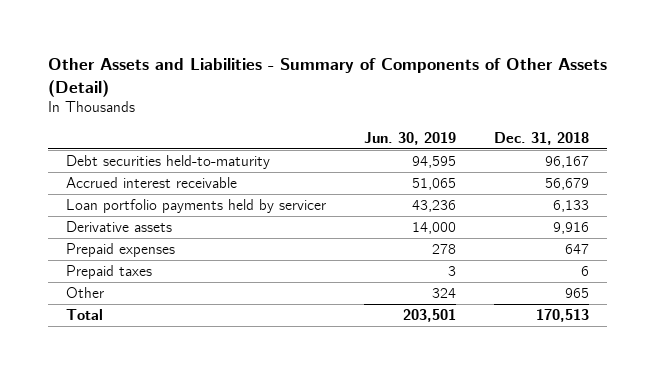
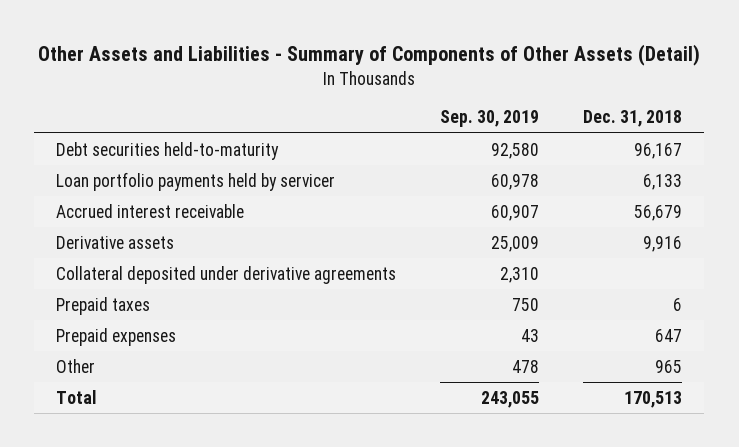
[363,131,456,145] Jun. 30, 2019 -> none
none -> [440,110,540,128] Sep. 30, 2019
[66,177,238,189] Accrued interest receivable -> [56,203,245,218] Accrued interest receivable
none -> [56,265,397,284] Collateral deposited under derivative agreements
[66,243,176,258] Prepaid expenses -> [56,327,177,346] Prepaid expenses

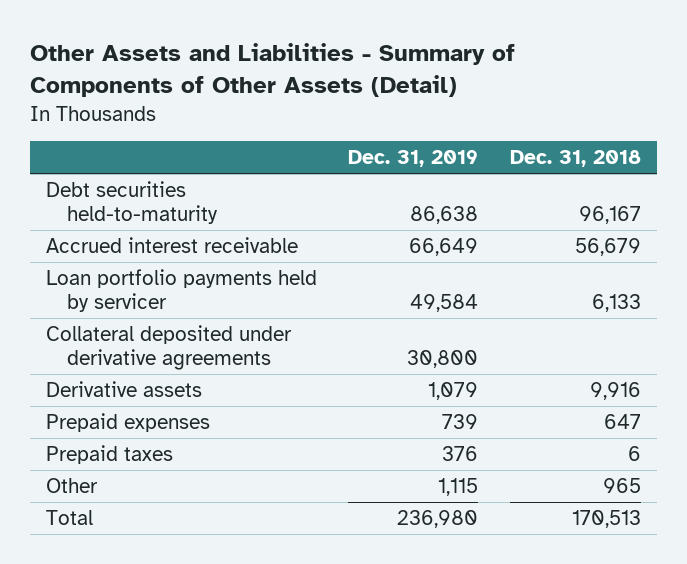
[440,110,540,128] Sep. 30, 2019 -> none
none -> [348,150,479,168] Dec. 31, 2019
[56,171,336,191] Loan portfolio payments held by servicer -> [45,269,317,313] Loan portfolio payments held by servicer
[56,235,175,249] Derivative assets -> [45,381,202,398] Derivative assets
[56,296,151,315] Prepaid taxes -> [45,445,173,465] Prepaid taxes

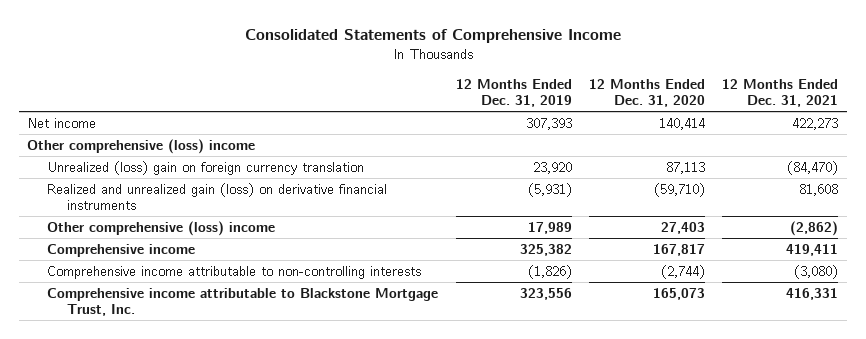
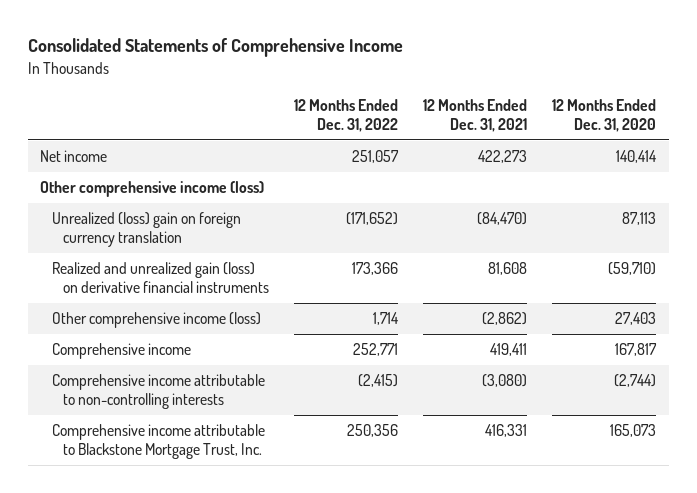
[455,79,572,108] 12 Months Ended Dec. 31, 2019 -> none
none -> [294,98,399,132] 12 Months Ended Dec. 31, 2022
[27,138,256,154] Other comprehensive (loss) income -> [40,181,265,198] Other comprehensive income (loss)
[47,220,276,236] Other comprehensive (loss) income -> [51,312,261,329] Other comprehensive income (loss)

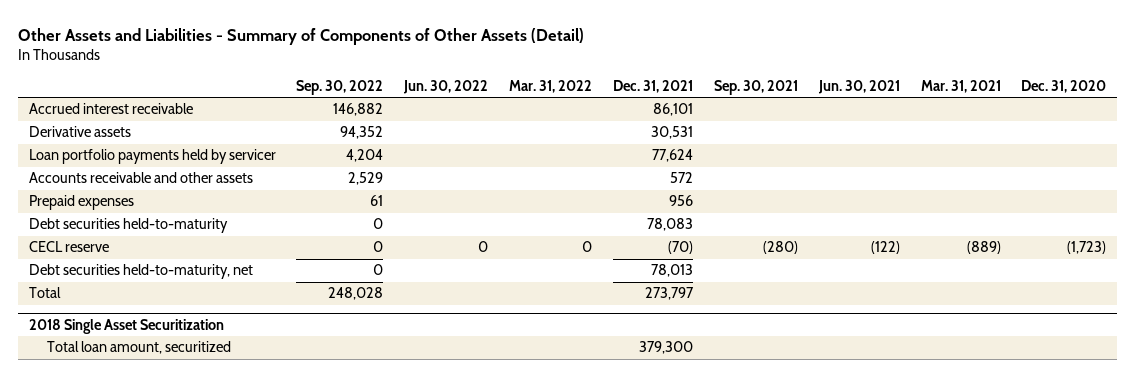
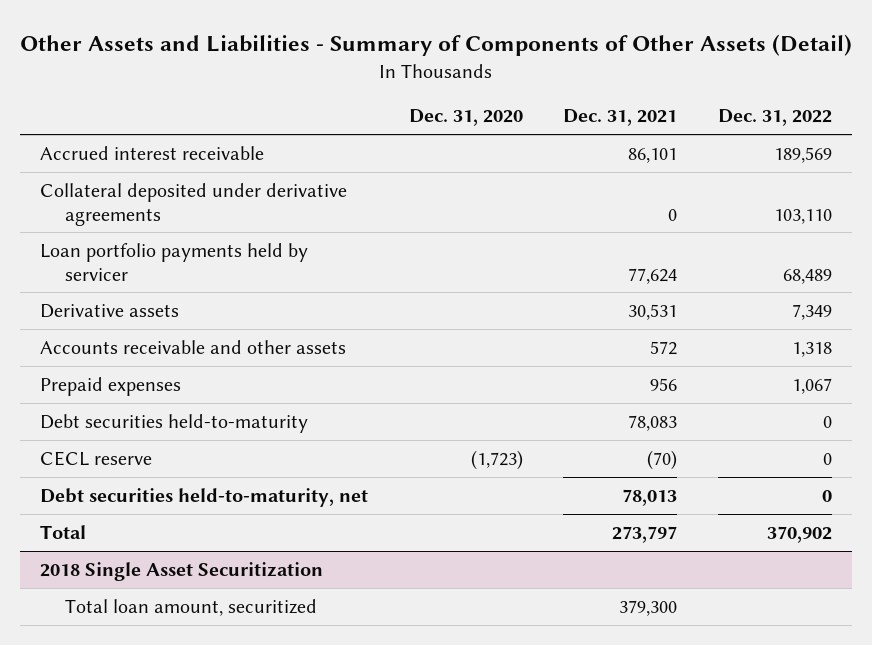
[296,79,384,95] Sep. 30, 2022 -> none
[403,79,489,94] Jun. 30, 2022 -> none
[509,79,593,93] Mar. 31, 2022 -> none
[713,79,798,95] Sep. 30, 2021 -> none
[817,79,900,94] Jun. 30, 2021 -> none
[920,79,1001,93] Mar. 31, 2021 -> none
none -> [718,109,833,127] Dec. 31, 2022
none -> [40,182,348,226] Collateral deposited under derivative agreements
[28,126,131,138] Derivative assets -> [40,303,180,318] Derivative assets

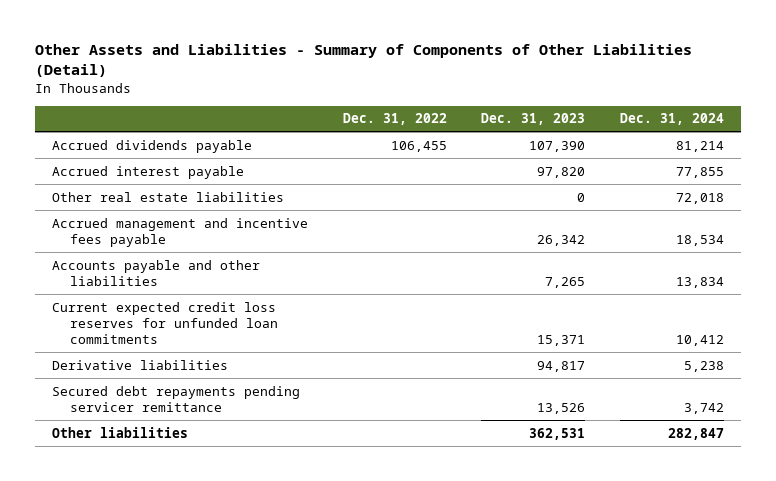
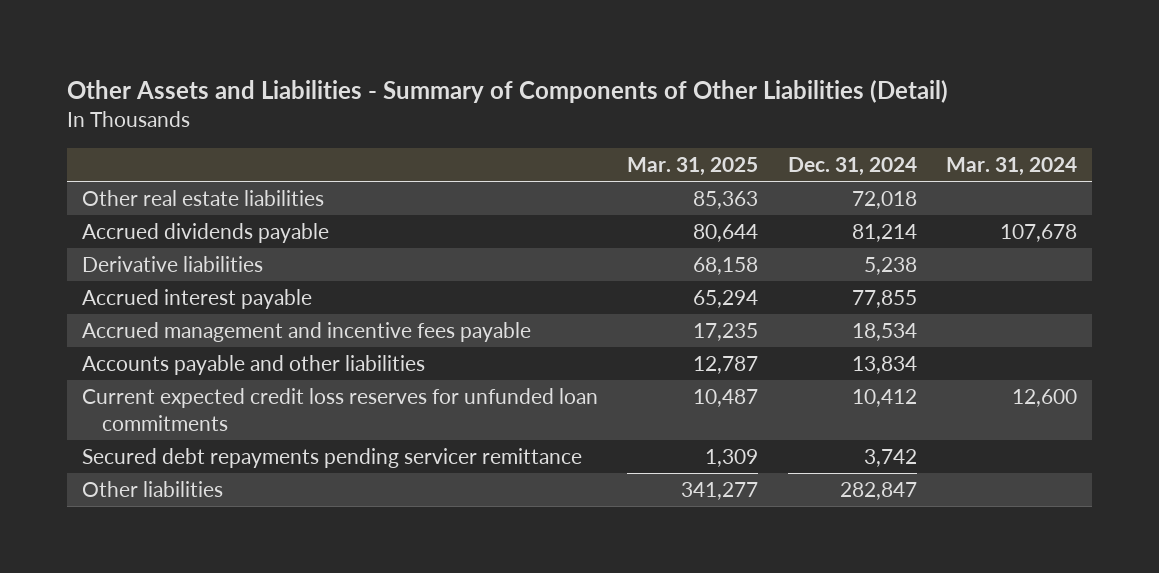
[342,113,447,126] Dec. 31, 2022 -> none
[481,113,586,126] Dec. 31, 2023 -> none
none -> [627,156,759,176] Mar. 31, 2025
none -> [946,156,1078,176] Mar. 31, 2024
[52,191,285,202] Other real estate liabilities -> [81,190,324,207] Other real estate liabilities
[52,359,229,370] Derivative liabilities -> [81,256,263,273] Derivative liabilities

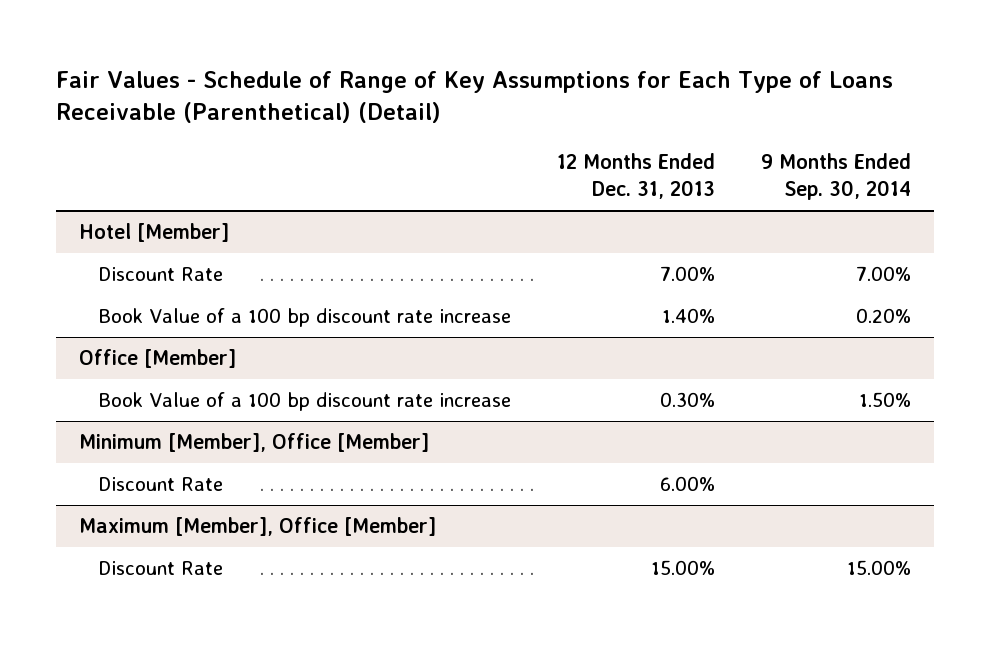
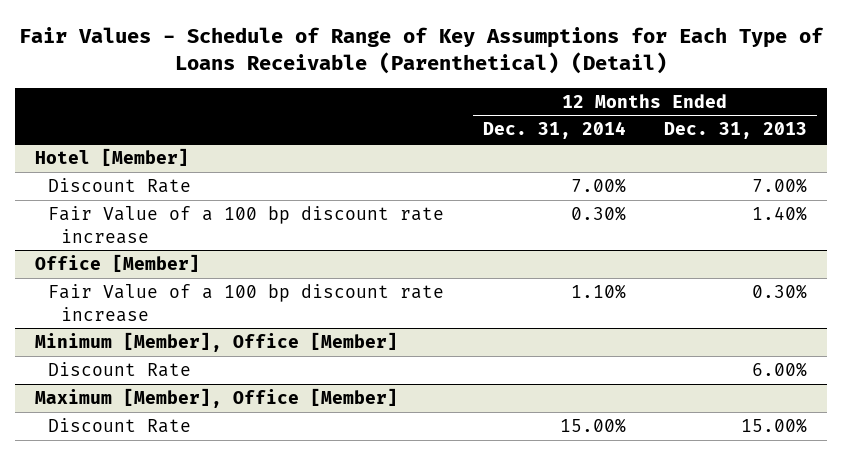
[760,153,911,201] 9 Months Ended Sep. 30, 2014 -> none
none -> [482,121,626,140] Dec. 31, 2014
[98,308,512,328] Book Value of a 100 bp discount rate increase -> [47,206,444,244] Fair Value of a 100 bp discount rate increase
[98,392,512,412] Book Value of a 100 bp discount rate increase -> [47,284,444,322] Fair Value of a 100 bp discount rate increase

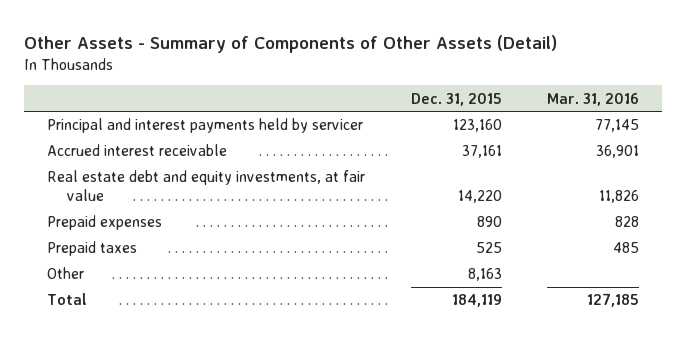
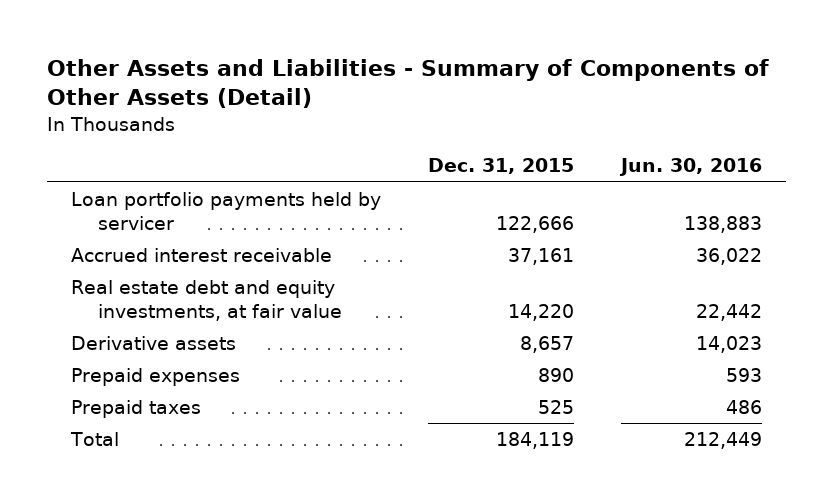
[24,34,558,53] Other Assets - Summary of Components of Other Assets (Detail) -> [46,59,769,109] Other Assets and Liabilities - Summary of Components of Other Assets (Detail)
[547,92,640,106] Mar. 31, 2016 -> none
none -> [619,158,763,177] Jun. 30, 2016
[47,118,364,134] Principal and interest payments held by servicer -> none
none -> [70,192,381,230] Loan portfolio payments held by servicer
none -> [70,336,236,351] Derivative assets
[47,267,85,280] Other -> none

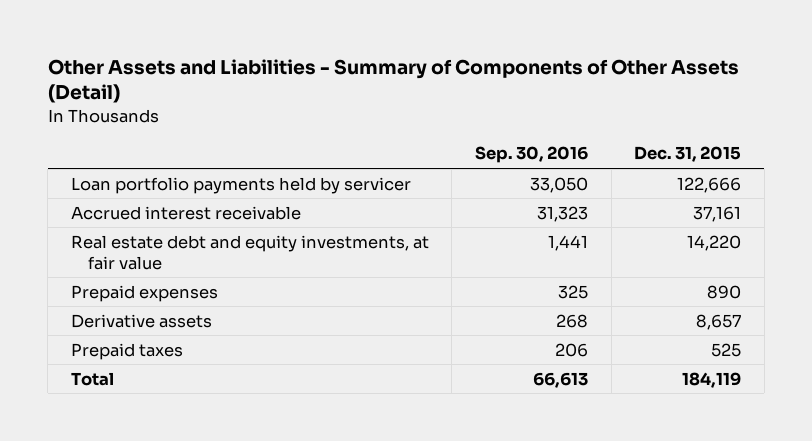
[619,158,763,177] Jun. 30, 2016 -> none
none -> [475,146,589,164] Sep. 30, 2016
[70,336,236,351] Derivative assets -> [70,313,212,328] Derivative assets

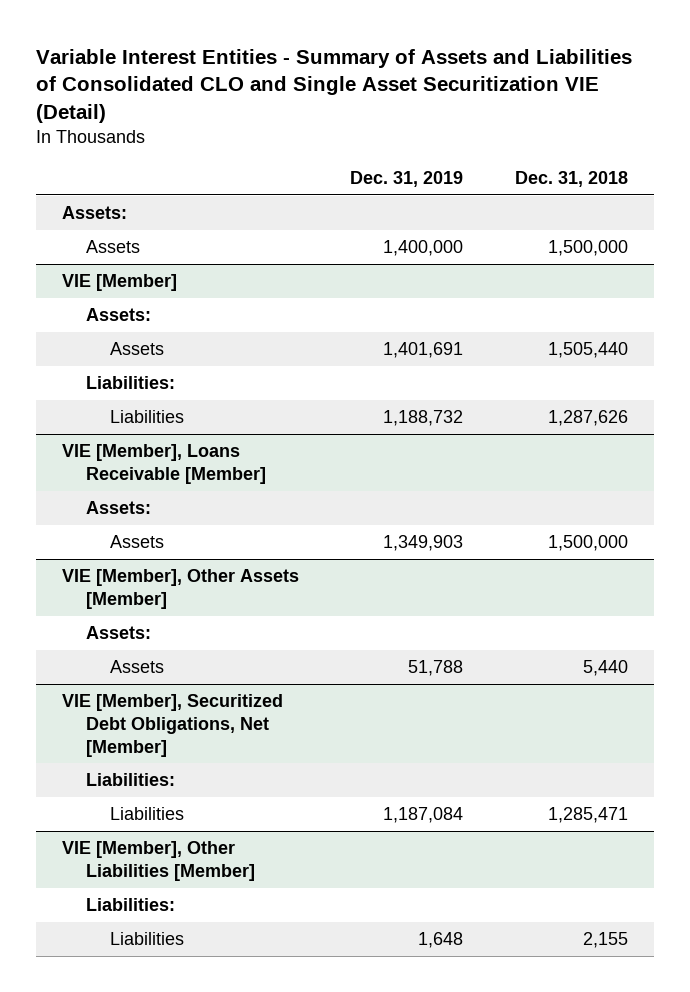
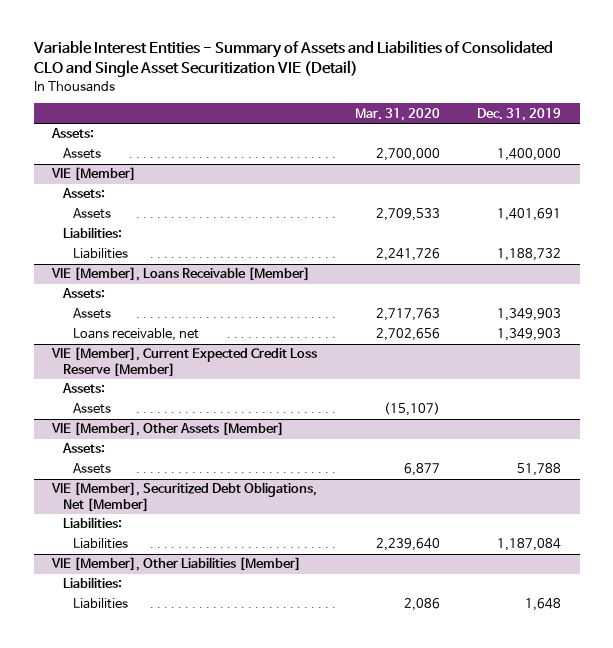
[514,171,628,188] Dec. 31, 2018 -> none
none -> [354,107,440,121] Mar. 31, 2020
none -> [73,328,200,342] Loans receivable, net
none -> [51,347,318,378] VIE [Member], Current Expected Credit Loss Reserve [Member]
none -> [61,383,105,394] Assets:
none -> [73,403,112,415] Assets

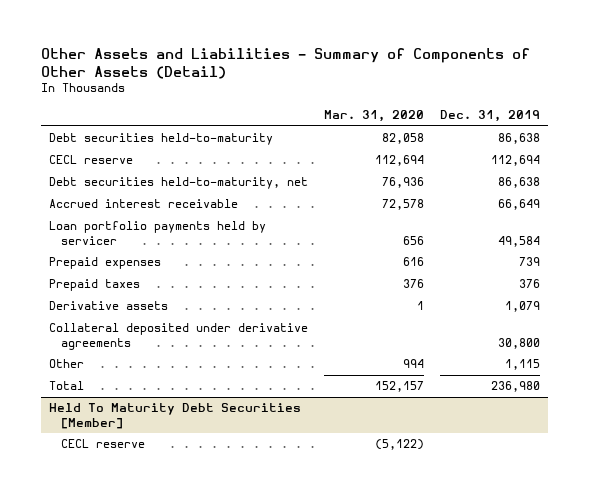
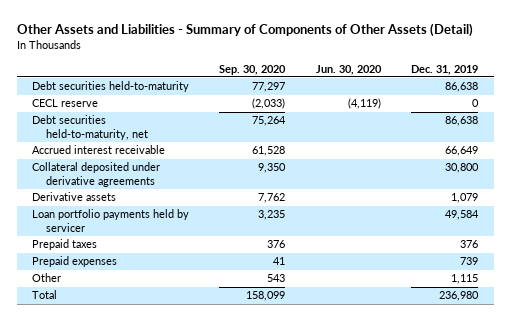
[323,110,424,123] Mar. 31, 2020 -> none
none -> [219,64,287,75] Sep. 30, 2020
none -> [315,64,382,75] Jun. 30, 2020
[490,155,540,167] 112,694 -> [472,99,480,108] 0
[48,323,308,350] Collateral deposited under derivative agreements -> [31,162,160,187] Collateral deposited under derivative agreements
[48,301,168,311] Derivative assets -> [31,192,116,202] Derivative assets
[48,257,161,270] Prepaid expenses -> [31,256,117,268] Prepaid expenses
[48,403,301,429] Held To Maturity Debt Securities [Member] -> none
[60,439,145,449] CECL reserve -> none

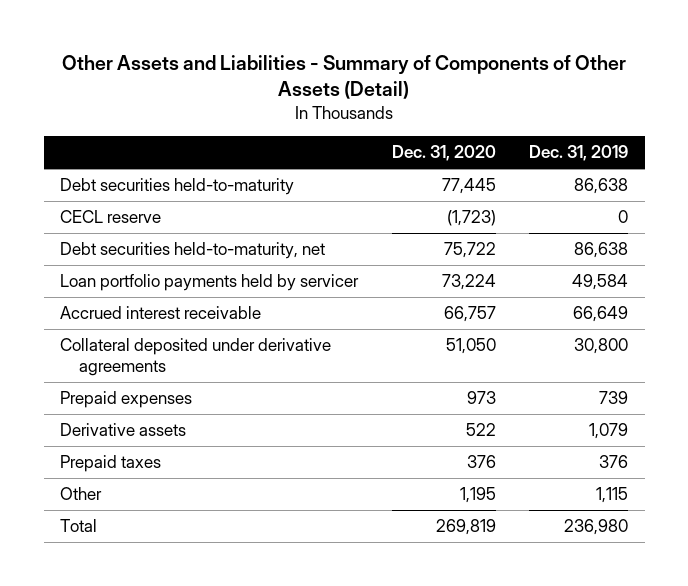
[219,64,287,75] Sep. 30, 2020 -> none
[315,64,382,75] Jun. 30, 2020 -> none
none -> [391,145,496,162] Dec. 31, 2020
[31,209,189,232] Loan portfolio payments held by servicer -> [60,274,360,292] Loan portfolio payments held by servicer
[31,256,117,268] Prepaid expenses -> [60,391,193,409] Prepaid expenses

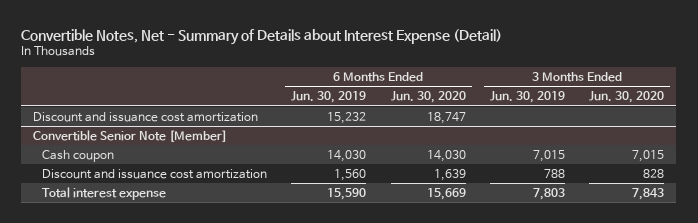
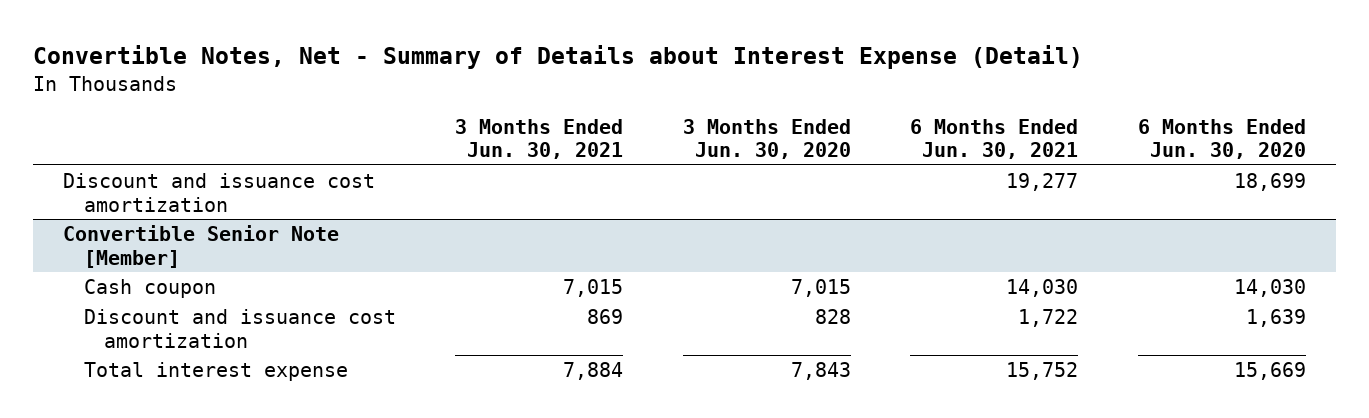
[291,91,367,104] Jun. 30, 2019 -> none
[489,91,565,104] Jun. 30, 2019 -> none
none -> [455,118,624,159] 3 Months Ended Jun. 30, 2021
none -> [910,118,1079,159] 6 Months Ended Jun. 30, 2021
[426,111,466,124] 18,747 -> [1234,173,1307,192] 18,699

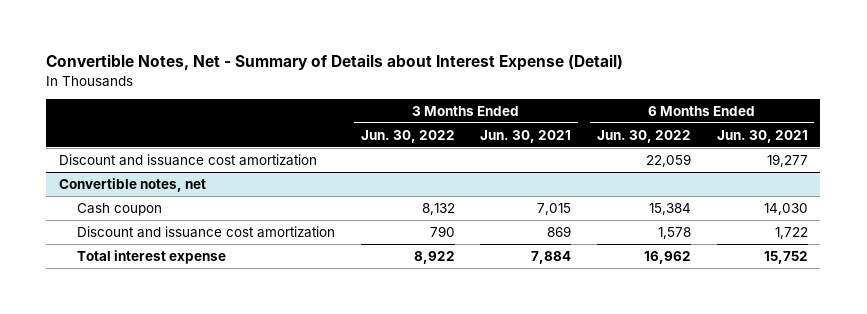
[682,118,851,159] 3 Months Ended Jun. 30, 2020 -> none
[1138,118,1307,159] 6 Months Ended Jun. 30, 2020 -> none
none -> [360,129,455,143] Jun. 30, 2022
none -> [596,129,691,143] Jun. 30, 2022
[62,225,339,268] Convertible Senior Note [Member] -> [59,177,207,192] Convertible notes, net

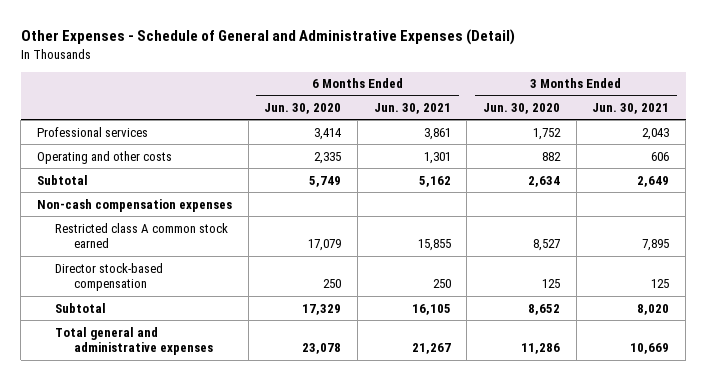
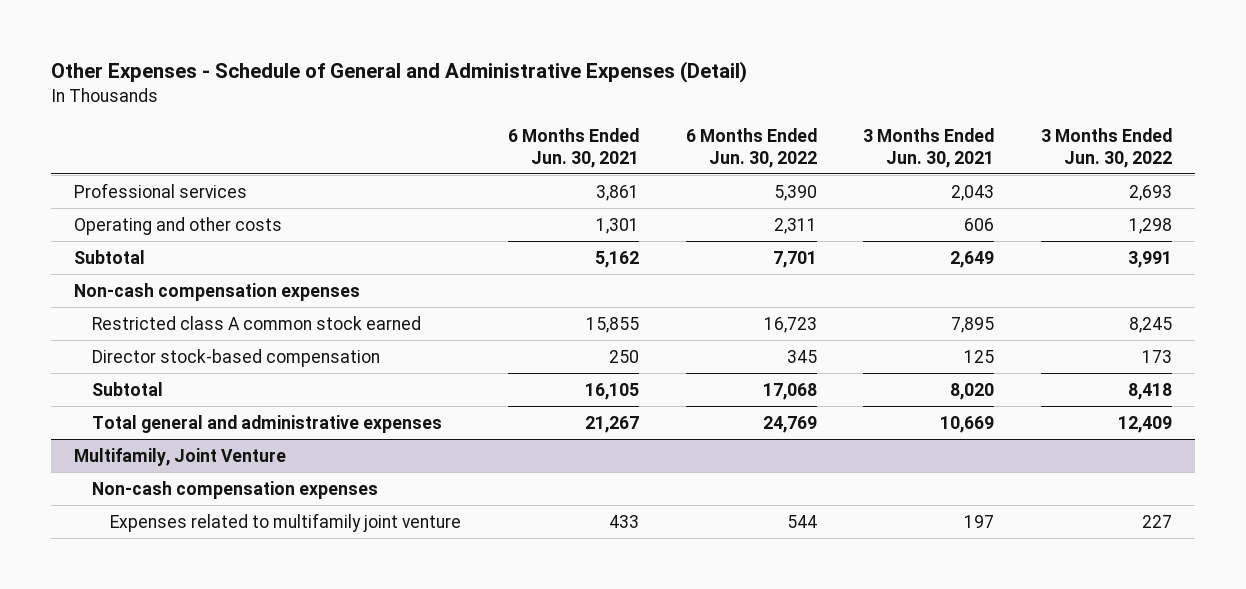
[264,103,342,115] Jun. 30, 2020 -> none
[483,103,561,115] Jun. 30, 2020 -> none
none -> [685,128,817,168] 6 Months Ended Jun. 30, 2022
none -> [1040,128,1172,168] 3 Months Ended Jun. 30, 2022
none -> [74,447,287,466] Multifamily, Joint Venture
none -> [92,480,379,499] Non-cash compensation expenses
none -> [110,512,462,532] Expenses related to multifamily joint venture

